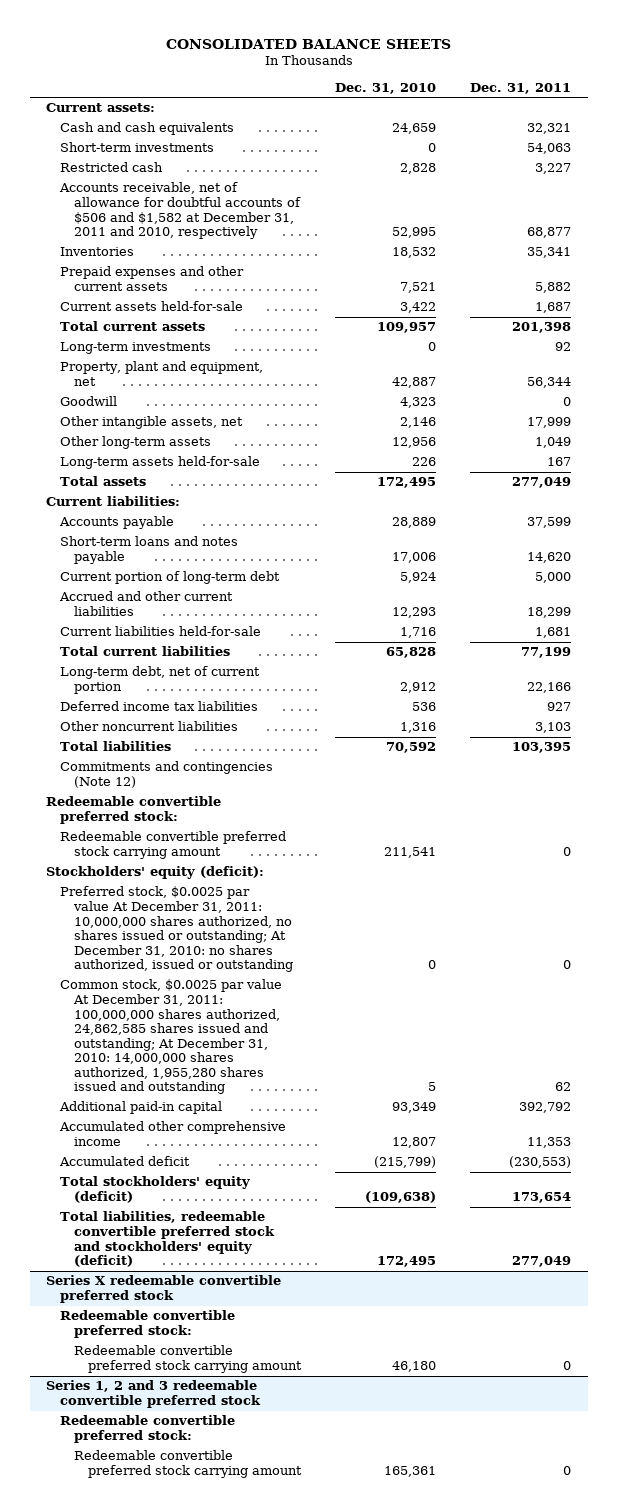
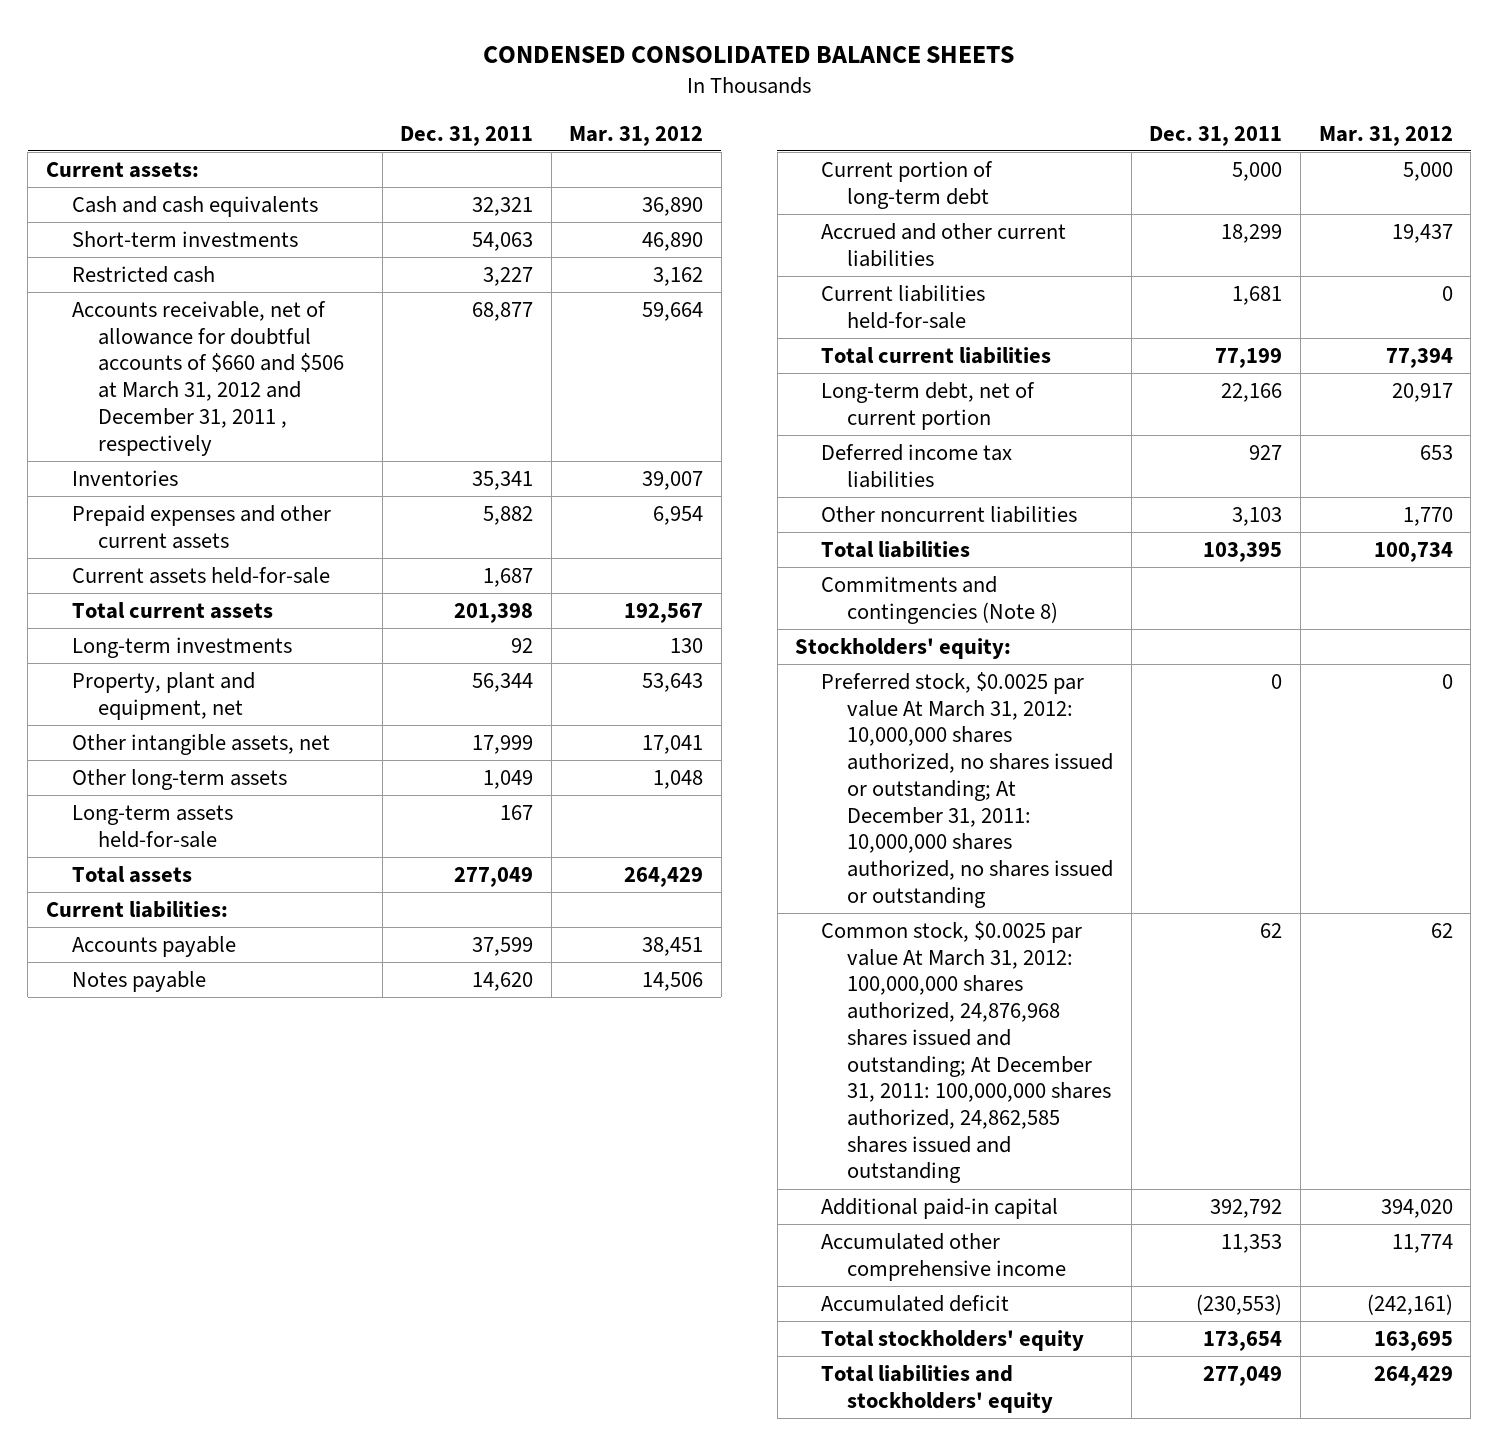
[165,38,451,49] CONSOLIDATED BALANCE SHEETS -> [483,45,1015,63] CONDENSED CONSOLIDATED BALANCE SHEETS
[334,82,436,94] Dec. 31, 2010 -> none
none -> [569,125,704,146] Mar. 31, 2012
[59,182,302,240] Accounts receivable, net of allowance for doubtful accounts of $506 and $1,582 at December 31, 2011 and 2010, respectively -> [72,301,345,456] Accounts receivable, net of allowance for doubtful accounts of $660 and $506 at March 31, 2012 and December 31, 2011 , respectively
[60,396,118,407] Goodwill -> none
[60,536,239,565] Short-term loans and notes payable -> [72,971,207,993] Notes payable
[46,796,222,825] Redeemable convertible preferred stock: -> none
[60,831,287,860] Redeemable convertible preferred stock carrying amount -> none
[60,761,274,789] Commitments and contingencies (Note 12) -> [821,576,1059,624] Commitments and contingencies (Note 8)
[46,866,265,880] Stockholders' equity (deficit): -> [795,638,1012,660] Stockholders' equity:
[60,886,294,973] Preferred stock, $0.0025 par value At December 31, 2011: 10,000,000 shares authorized, no shares issued or outstanding; At December 31, 2010: no shares authorized, issued or outstanding -> [821,672,1114,908] Preferred stock, $0.0025 par value At March 31, 2012: 10,000,000 shares authorized, no shares issued or outstanding; At December 31, 2011: 10,000,000 shares authorized, no shares issued or outstanding
[60,979,283,1095] Common stock, $0.0025 par value At December 31, 2011: 100,000,000 shares authorized, 24,862,585 shares issued and outstanding; At December 31, 2010: 14,000,000 shares authorized, 1,955,280 shares issued and outstanding -> [821,921,1112,1184] Common stock, $0.0025 par value At March 31, 2012: 100,000,000 shares authorized, 24,876,968 shares issued and outstanding; At December 31, 2011: 100,000,000 shares authorized, 24,862,585 shares issued and outstanding
[46,1275,282,1304] Series X redeemable convertible preferred stock -> none
[60,1310,236,1339] Redeemable convertible preferred stock: -> none
[74,1345,302,1374] Redeemable convertible preferred stock carrying amount -> none
[46,1380,262,1409] Series 1, 2 and 3 redeemable convertible preferred stock -> none
[60,1415,236,1444] Redeemable convertible preferred stock: -> none
[74,1450,302,1479] Redeemable convertible preferred stock carrying amount -> none
[60,1176,251,1204] Total stockholders' equity (deficit) -> [821,1330,1085,1352] Total stockholders' equity
[60,1211,276,1268] Total liabilities, redeemable convertible preferred stock and stockholders' equity (deficit) -> [821,1365,1054,1413] Total liabilities and stockholders' equity

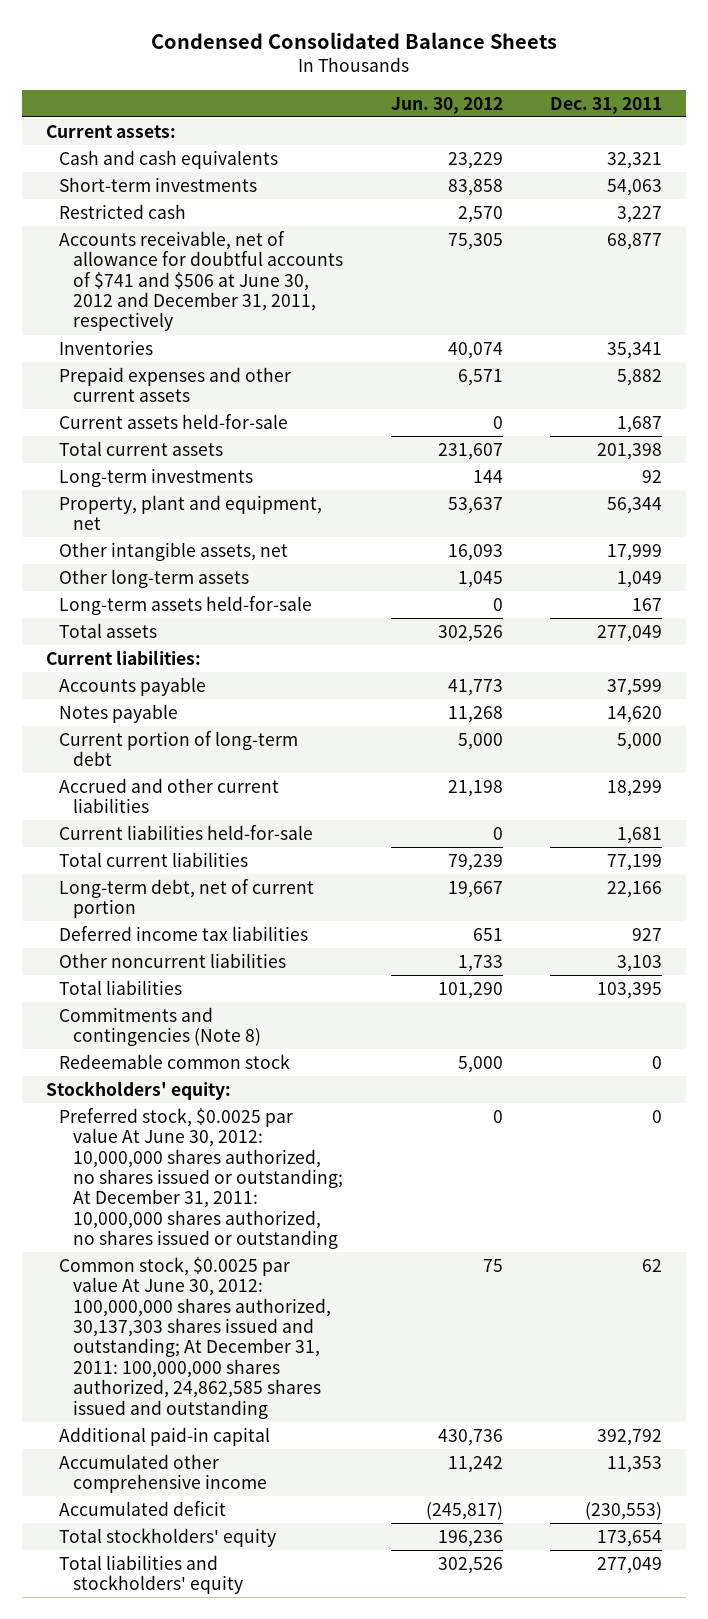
[483,45,1015,63] CONDENSED CONSOLIDATED BALANCE SHEETS -> [150,31,557,49] Condensed Consolidated Balance Sheets
[569,125,704,146] Mar. 31, 2012 -> none
none -> [390,96,503,114] Jun. 30, 2012
[72,301,345,456] Accounts receivable, net of allowance for doubtful accounts of $660 and $506 at March 31, 2012 and December 31, 2011 , respectively -> [59,230,344,332] Accounts receivable, net of allowance for doubtful accounts of $741 and $506 at June 30, 2012 and December 31, 2011, respectively
none -> [59,1053,291,1069] Redeemable common stock
[821,672,1114,908] Preferred stock, $0.0025 par value At March 31, 2012: 10,000,000 shares authorized, no shares issued or outstanding; At December 31, 2011: 10,000,000 shares authorized, no shares issued or outstanding -> [59,1107,344,1250] Preferred stock, $0.0025 par value At June 30, 2012: 10,000,000 shares authorized, no shares issued or outstanding; At December 31, 2011: 10,000,000 shares authorized, no shares issued or outstanding
[821,921,1112,1184] Common stock, $0.0025 par value At March 31, 2012: 100,000,000 shares authorized, 24,876,968 shares issued and outstanding; At December 31, 2011: 100,000,000 shares authorized, 24,862,585 shares issued and outstanding -> [59,1256,332,1419] Common stock, $0.0025 par value At June 30, 2012: 100,000,000 shares authorized, 30,137,303 shares issued and outstanding; At December 31, 2011: 100,000,000 shares authorized, 24,862,585 shares issued and outstanding

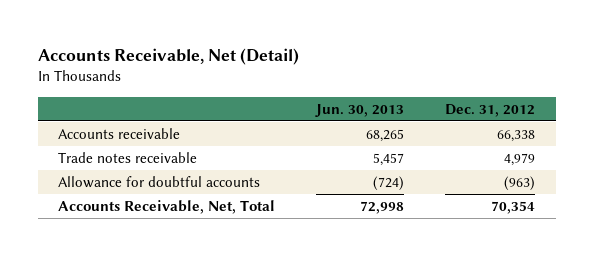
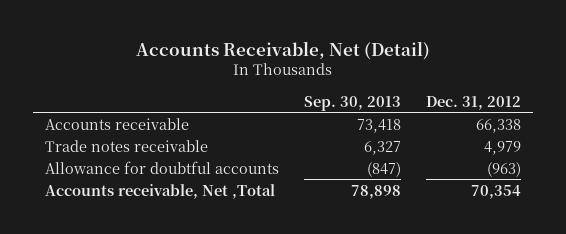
[315,103,405,117] Jun. 30, 2013 -> none
none -> [304,95,402,111] Sep. 30, 2013
[58,200,276,215] Accounts Receivable, Net, Total -> [45,183,276,199] Accounts receivable, Net ,Total

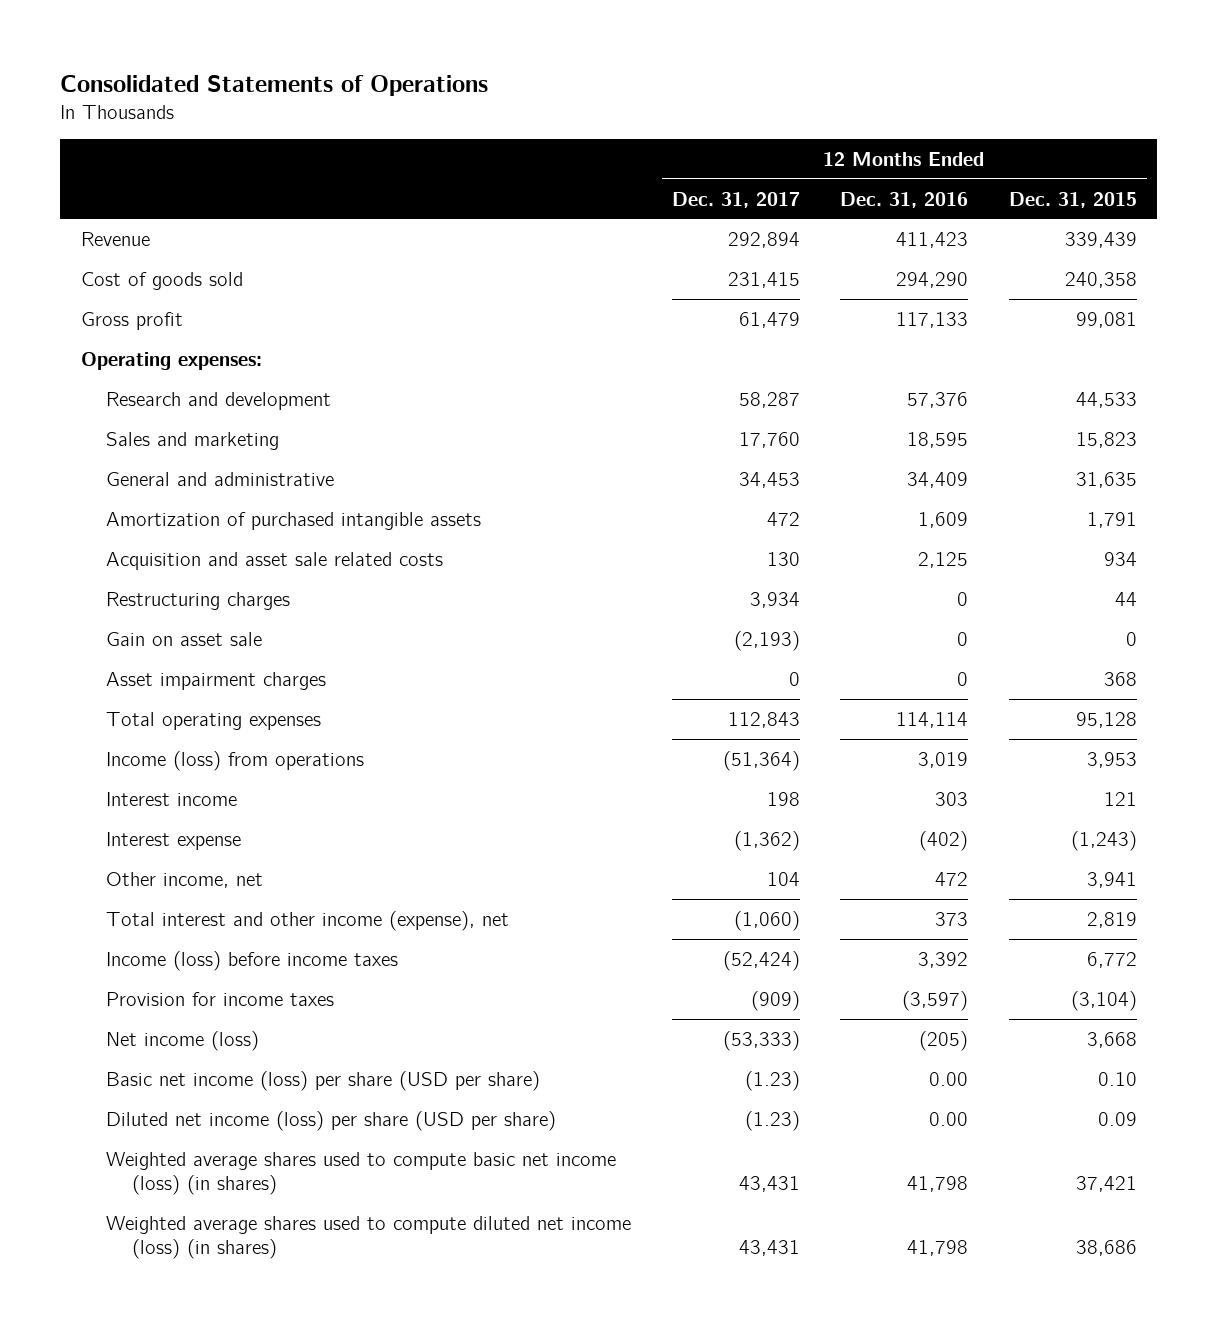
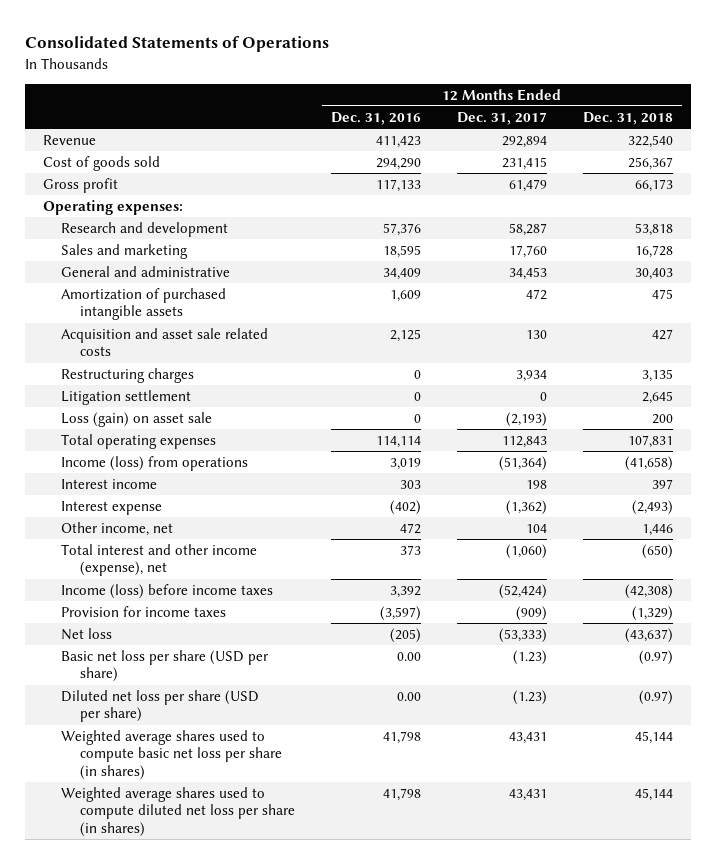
[1008,191,1137,208] Dec. 31, 2015 -> none
none -> [583,111,674,125] Dec. 31, 2018
[106,671,327,690] Asset impairment charges -> none
none -> [61,389,192,405] Litigation settlement
[106,631,263,646] Gain on asset sale -> [61,411,213,427] Loss (gain) on asset sale
[106,1030,260,1051] Net income (loss) -> [61,627,113,640] Net loss
[106,1070,541,1091] Basic net income (loss) per share (USD per share) -> [61,649,270,683] Basic net loss per share (USD per share)
[106,1110,557,1131] Diluted net income (loss) per share (USD per share) -> [61,689,260,723] Diluted net loss per share (USD per share)
[106,1151,617,1195] Weighted average shares used to compute basic net income (loss) (in shares) -> [61,729,282,780] Weighted average shares used to compute basic net loss per share (in shares)
[106,1215,632,1259] Weighted average shares used to compute diluted net income (loss) (in shares) -> [61,786,295,837] Weighted average shares used to compute diluted net loss per share (in shares)

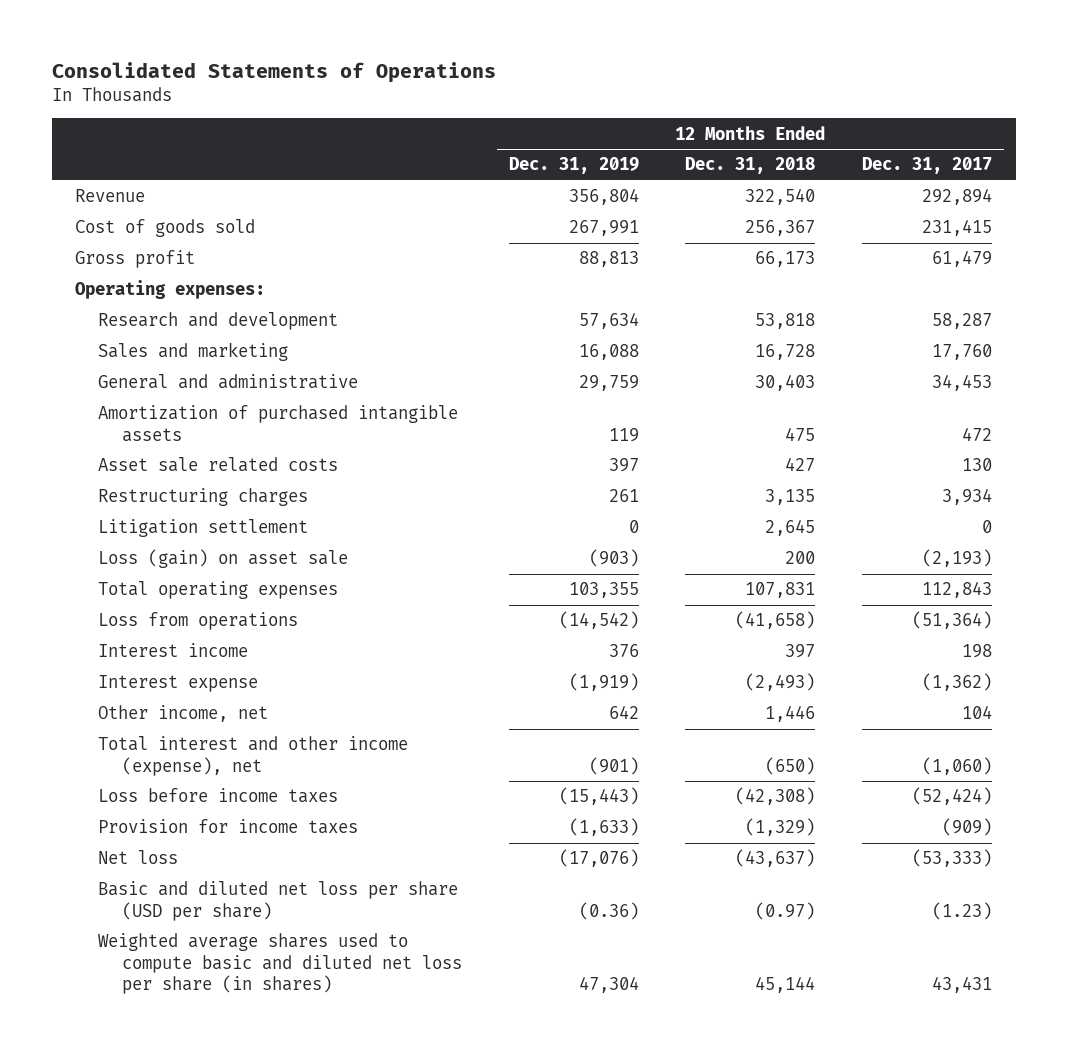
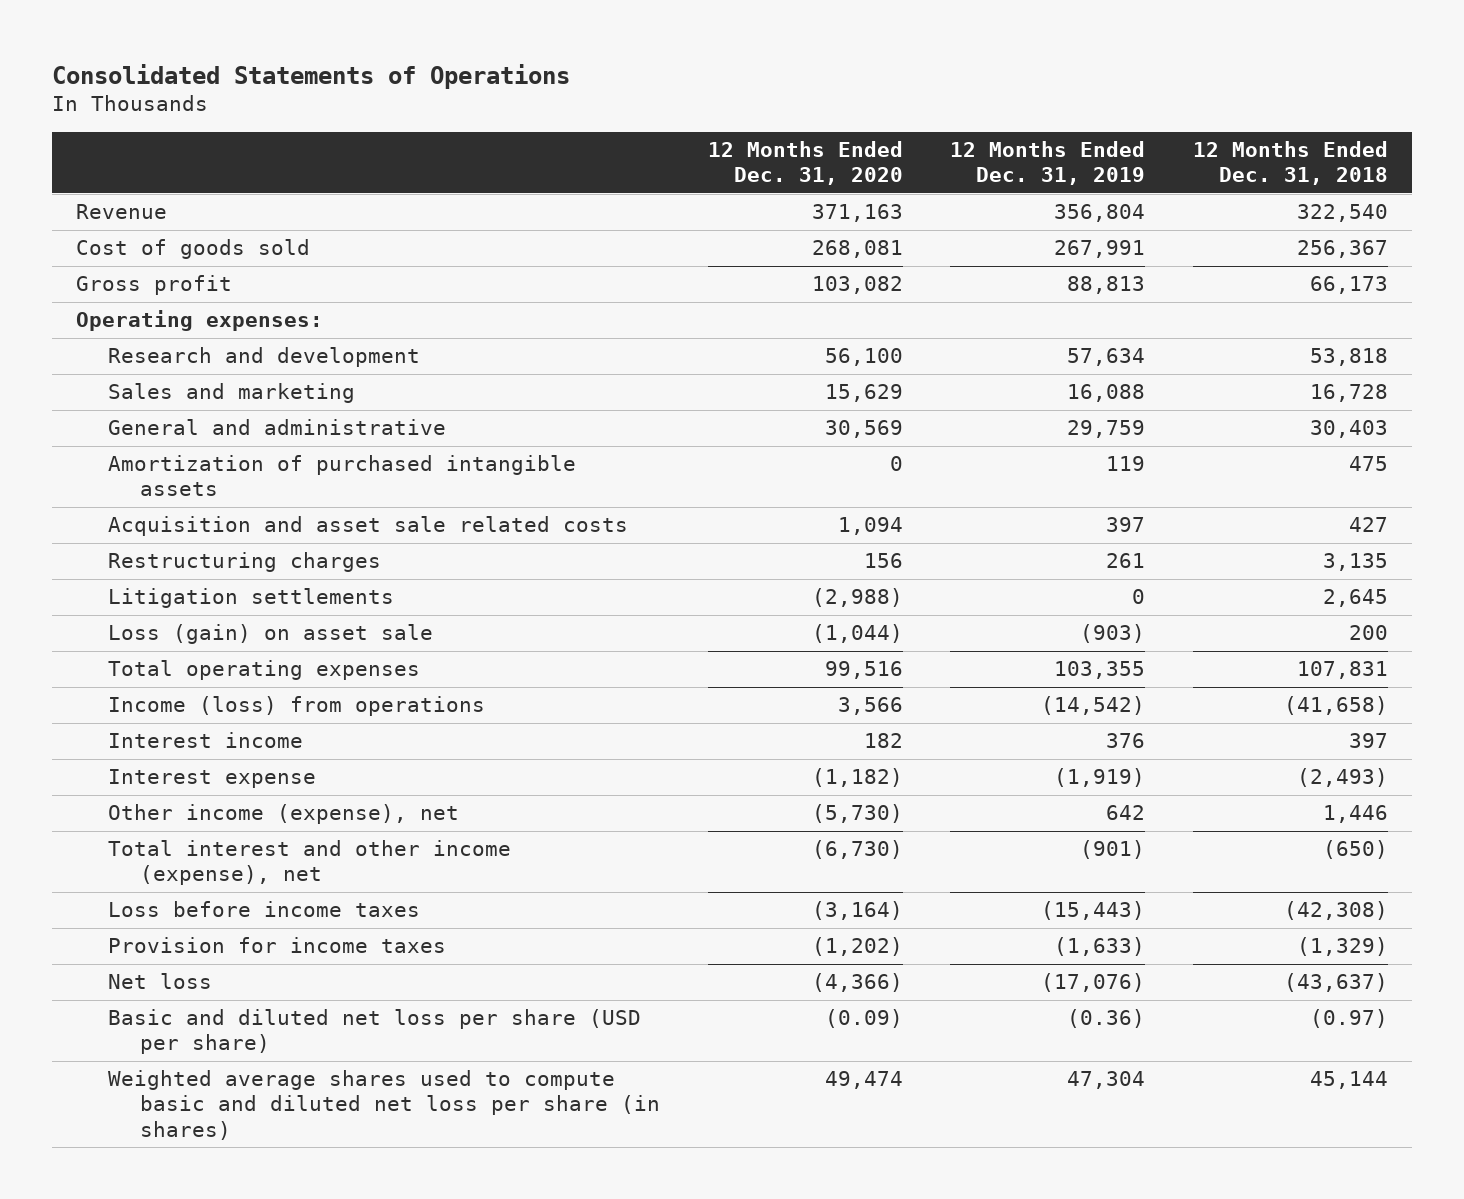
[862,157,993,175] Dec. 31, 2017 -> none
none -> [707,141,903,186] 12 Months Ended Dec. 31, 2020
[98,457,339,473] Asset sale related costs -> [107,516,628,537] Acquisition and asset sale related costs
[98,519,309,538] Litigation settlement -> [107,588,394,609] Litigation settlements
[98,612,299,631] Loss from operations -> [107,696,485,717] Income (loss) from operations
[98,705,269,723] Other income, net -> [107,804,459,825] Other income (expense), net

